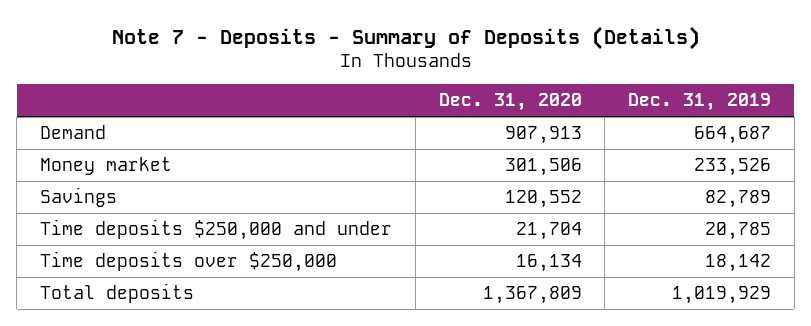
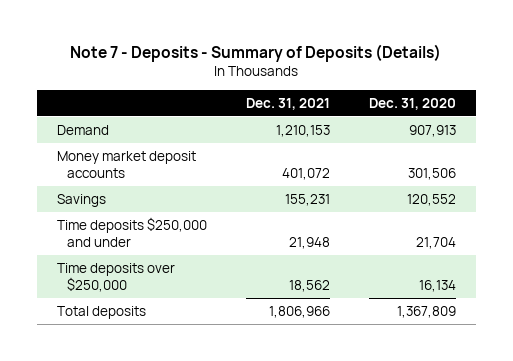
[628,93,772,112] Dec. 31, 2019 -> none
none -> [245,97,330,110] Dec. 31, 2021
[40,157,173,176] Money market -> [56,150,196,178] Money market deposit accounts

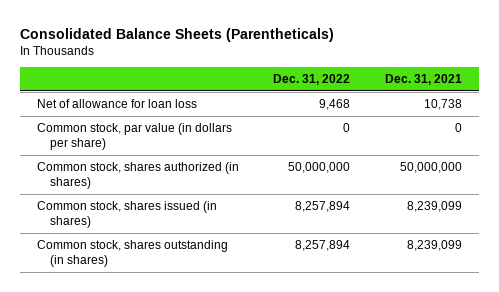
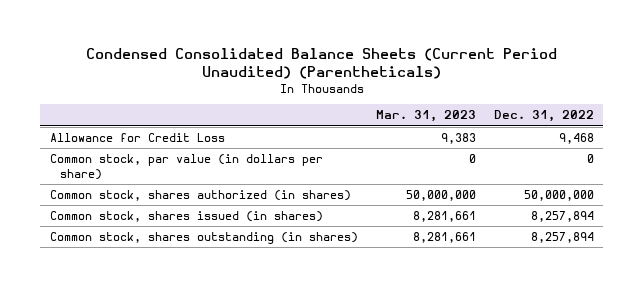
[19,27,334,42] Consolidated Balance Sheets (Parentheticals) -> [85,47,557,79] Condensed Consolidated Balance Sheets (Current Period Unaudited) (Parentheticals)
[384,73,462,85] Dec. 31, 2021 -> none
none -> [375,110,476,123] Mar. 31, 2023
[37,99,198,109] Net of allowance for loan loss -> [49,133,225,143] Allowance for Credit Loss

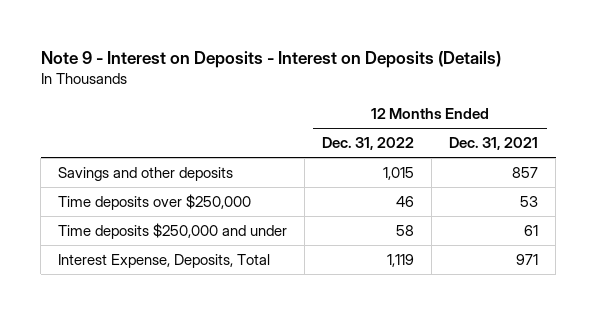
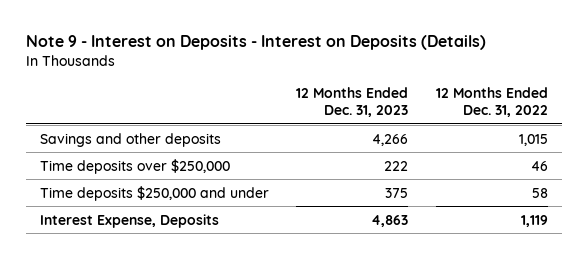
[449,137,539,151] Dec. 31, 2021 -> none
none -> [296,87,409,117] 12 Months Ended Dec. 31, 2023
[58,254,271,269] Interest Expense, Deposits, Total -> [39,213,219,228] Interest Expense, Deposits

